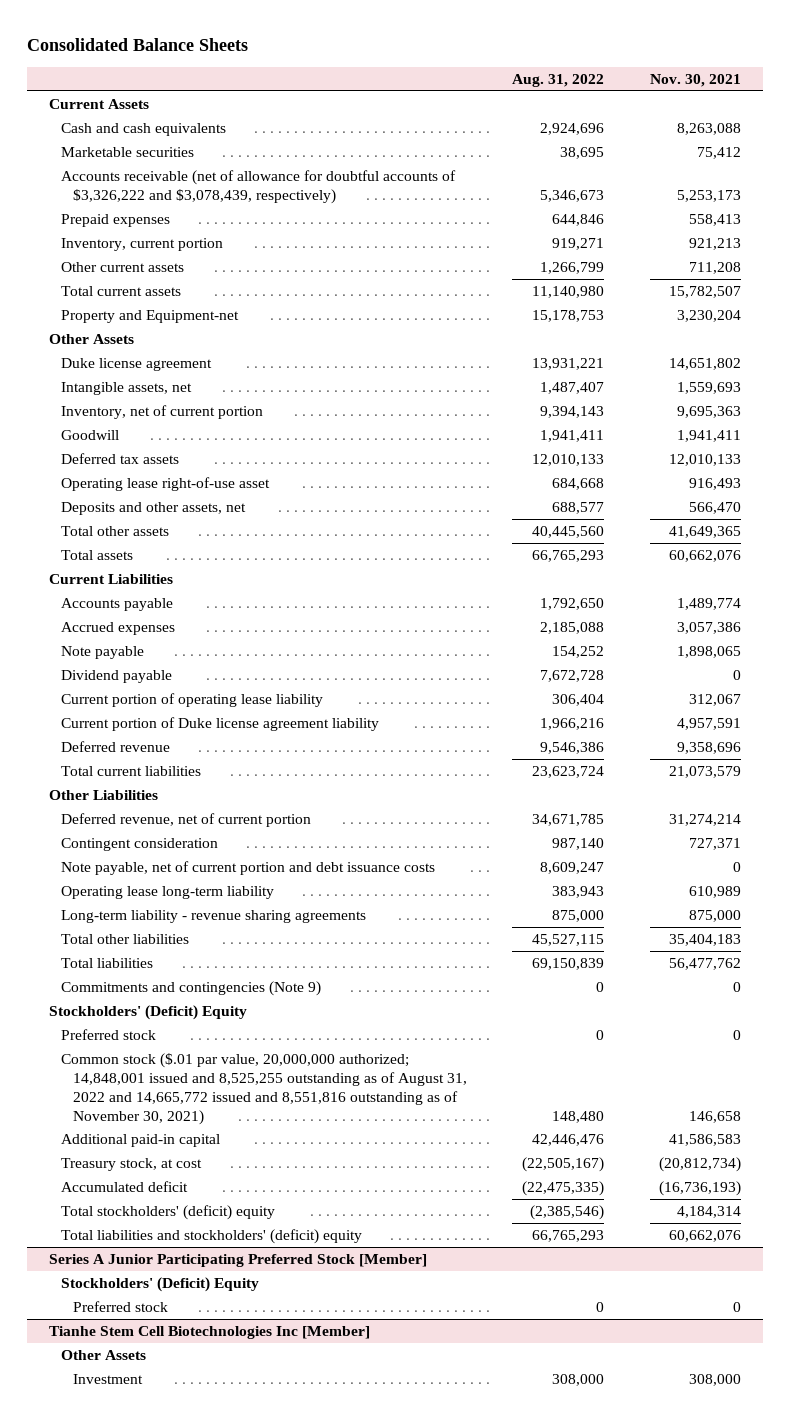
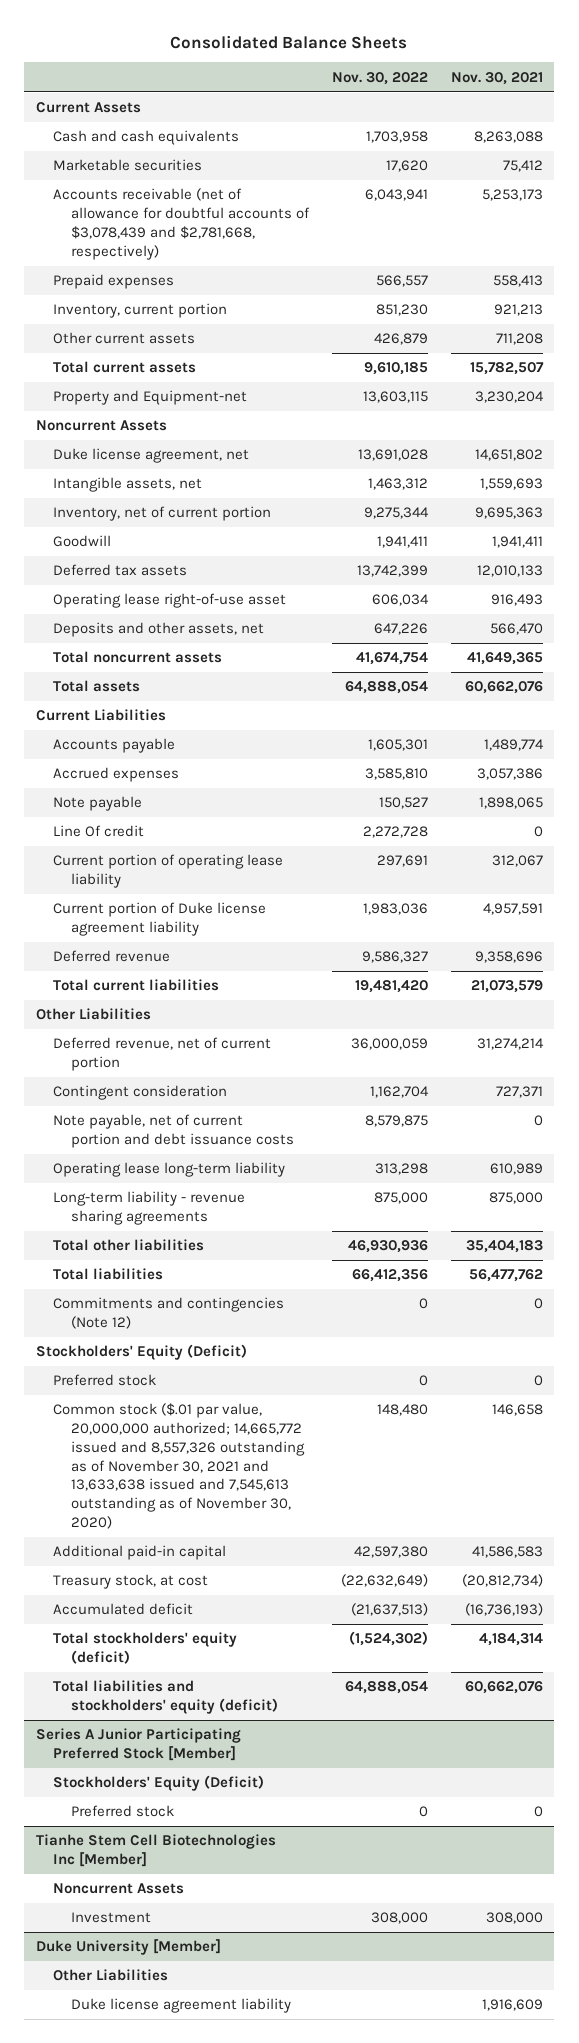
[512,73,605,87] Aug. 31, 2022 -> none
none -> [331,71,428,85] Nov. 30, 2022
[61,170,457,204] Accounts receivable (net of allowance for doubtful accounts of $3,326,222 and $3,078,439, respectively) -> [53,188,310,260] Accounts receivable (net of allowance for doubtful accounts of $3,078,439 and $2,781,668, respectively)
[49,334,135,345] Other Assets -> [35,420,167,432] Noncurrent Assets
[61,358,213,372] Duke license agreement -> [53,448,250,464] Duke license agreement, net
[61,526,170,537] Total other assets -> [53,651,223,664] Total noncurrent assets
[61,670,173,684] Dividend payable -> none
none -> [53,825,145,838] Line Of credit
[61,981,322,997] Commitments and contingencies (Note 9) -> [53,1297,285,1330] Commitments and contingencies (Note 12)
[49,1005,248,1021] Stockholders' (Deficit) Equity -> [35,1344,247,1361] Stockholders' Equity (Deficit)
[61,1053,468,1125] Common stock ($.01 par value, 20,000,000 authorized; 14,848,001 issued and 8,525,255 outstanding as of August 31, 2022 and 14,665,772 issued and 8,551,816 outstanding as of November 30, 2021) -> [53,1403,305,1529] Common stock ($.01 par value, 20,000,000 authorized; 14,665,772 issued and 8,557,326 outstanding as of November 30, 2021 and 13,633,638 issued and 7,545,613 outstanding as of November 30, 2020)
[61,1205,276,1221] Total stockholders' (deficit) equity -> [53,1632,238,1665] Total stockholders' equity (deficit)
[61,1229,363,1245] Total liabilities and stockholders' (deficit) equity -> [53,1680,278,1715] Total liabilities and stockholders' equity (deficit)
[61,1277,260,1293] Stockholders' (Deficit) Equity -> [53,1775,265,1792] Stockholders' Equity (Deficit)
[61,1350,147,1361] Other Assets -> [53,1883,185,1895] Noncurrent Assets
none -> [35,1939,221,1956] Duke University [Member]
none -> [53,1969,169,1982] Other Liabilities
none -> [70,1998,291,2014] Duke license agreement liability

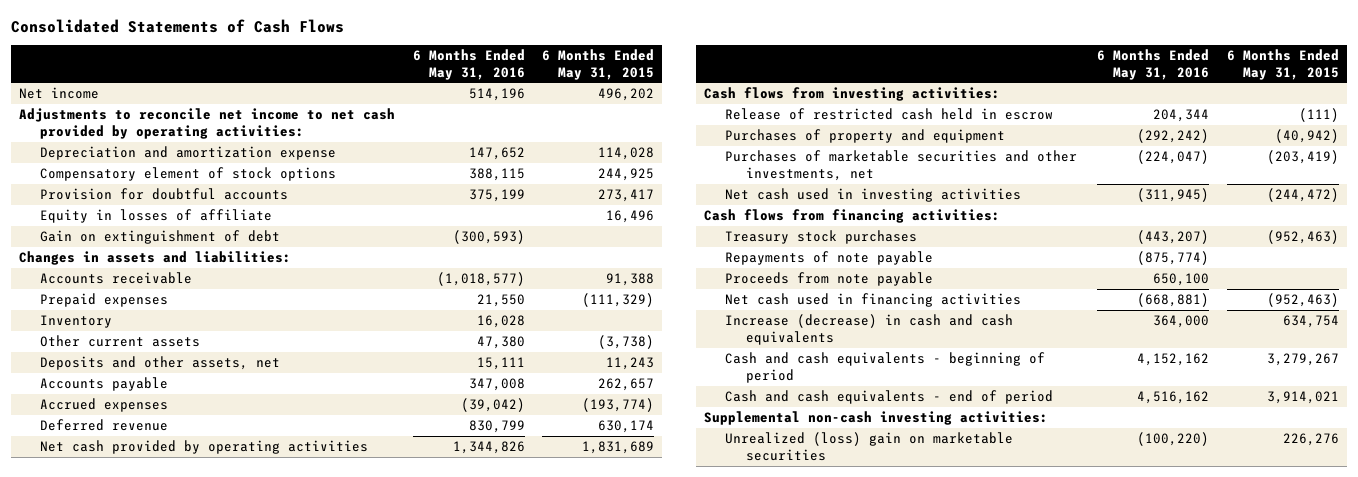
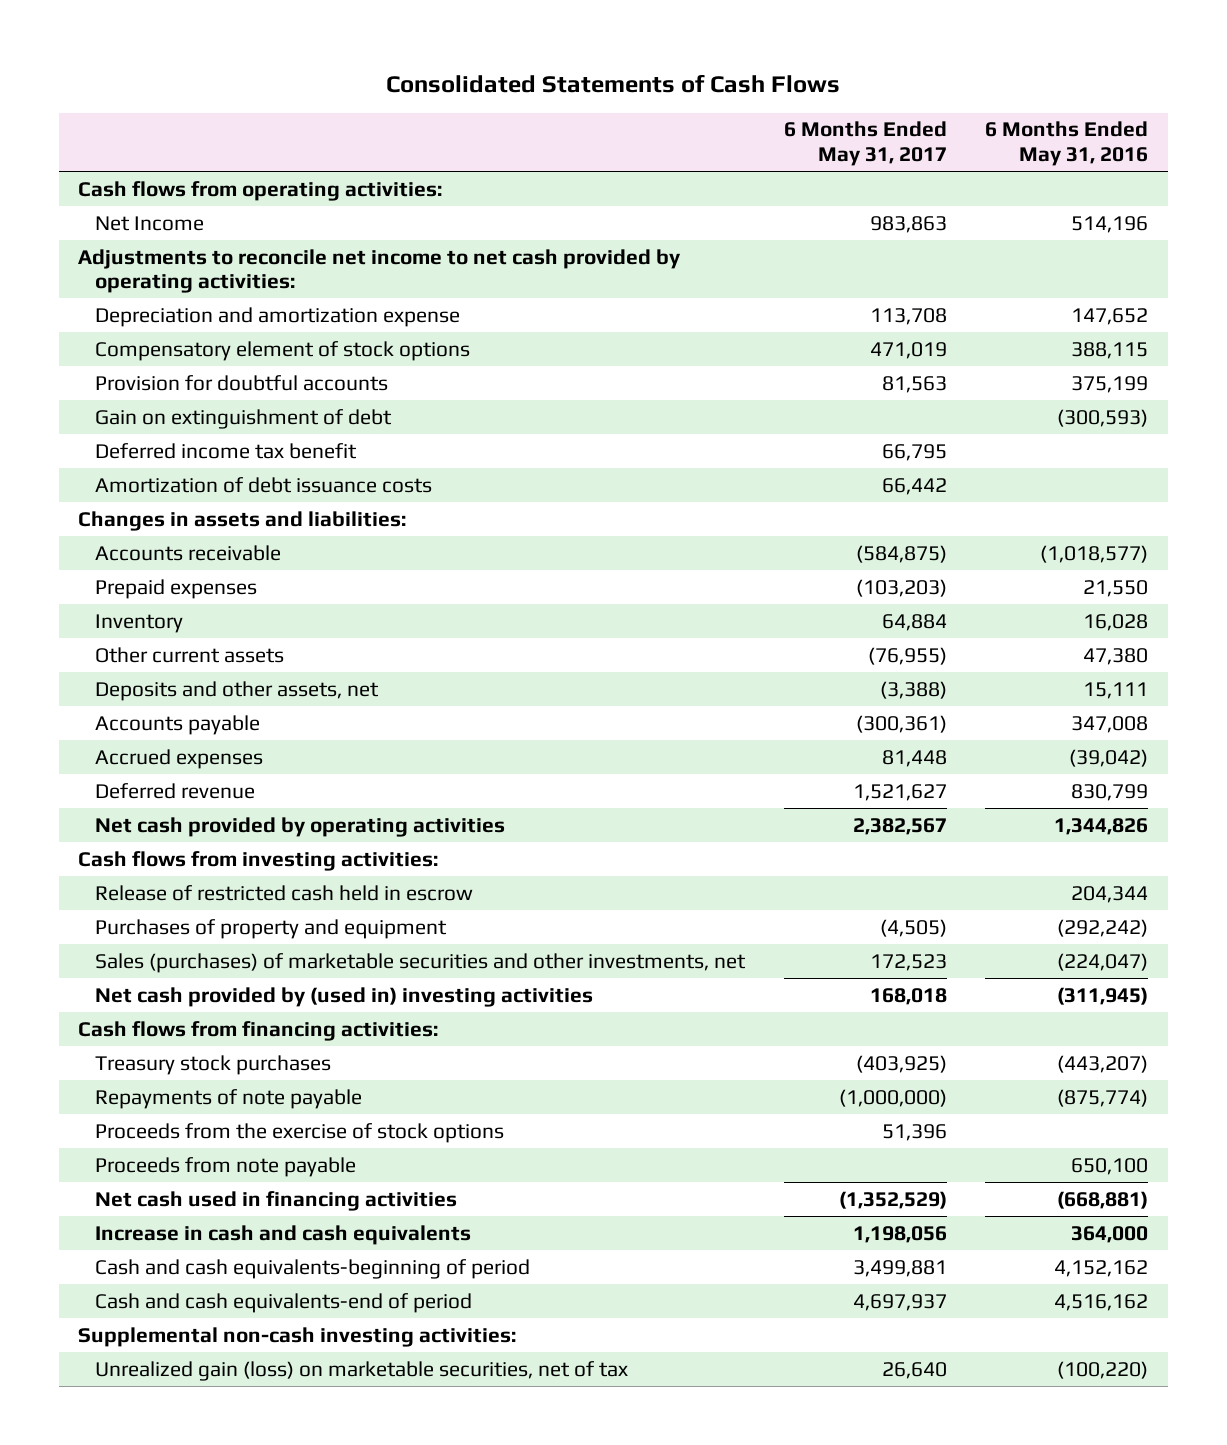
[541,49,654,80] 6 Months Ended May 31, 2015 -> none
none -> [783,121,947,166] 6 Months Ended May 31, 2017
none -> [78,180,443,201] Cash flows from operating activities:
[19,87,100,100] Net income -> [94,215,204,231] Net Income
[40,209,273,224] Equity in losses of affiliate -> none
none -> [94,442,357,459] Deferred income tax benefit
none -> [94,476,432,493] Amortization of debt issuance costs
[725,150,1078,181] Purchases of marketable securities and other investments, net -> [94,952,746,973] Sales (purchases) of marketable securities and other investments, net
[725,188,1022,203] Net cash used in investing activities -> [94,986,593,1007] Net cash provided by (used in) investing activities
none -> [94,1122,504,1143] Proceeds from the exercise of stock options
[725,314,1014,345] Increase (decrease) in cash and cash equivalents -> [94,1224,471,1245] Increase in cash and cash equivalents
[725,352,1046,383] Cash and cash equivalents - beginning of period -> [94,1258,530,1279] Cash and cash equivalents-beginning of period
[725,390,1054,405] Cash and cash equivalents - end of period -> [94,1292,472,1313] Cash and cash equivalents-end of period
[725,432,1014,461] Unrealized (loss) gain on marketable securities -> [94,1360,628,1381] Unrealized gain (loss) on marketable securities, net of tax

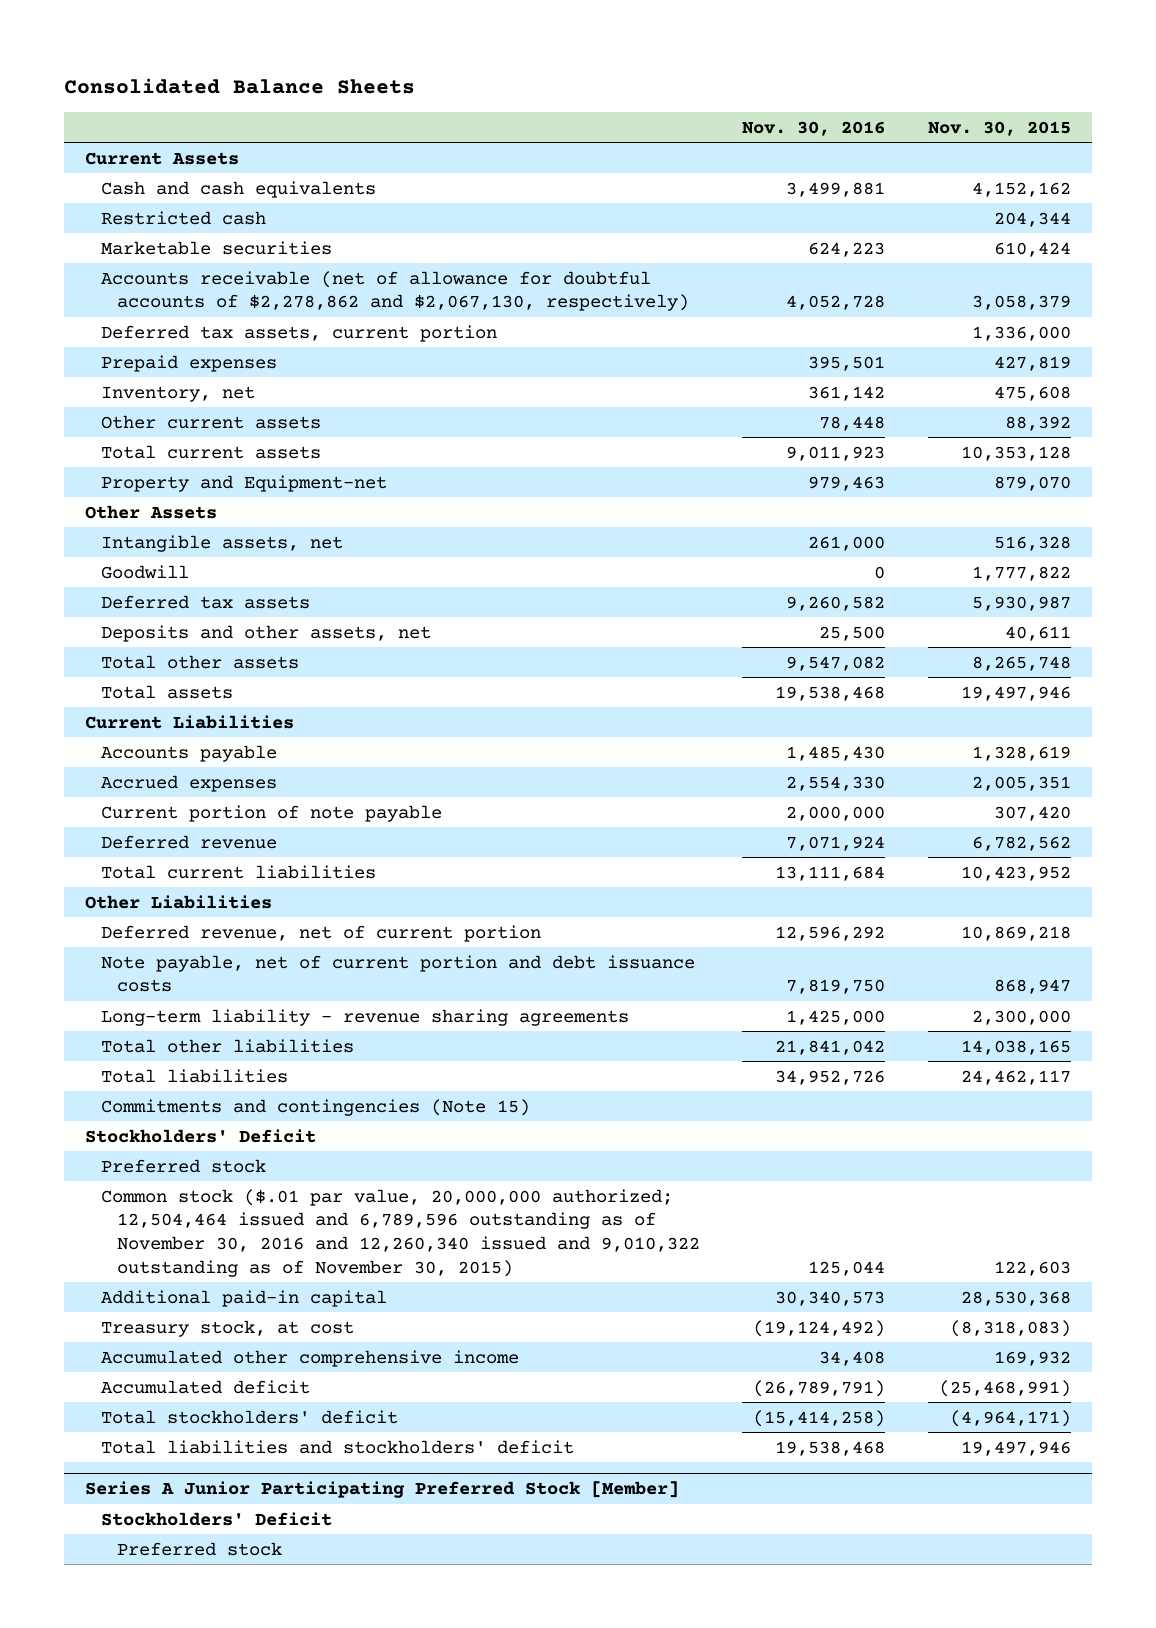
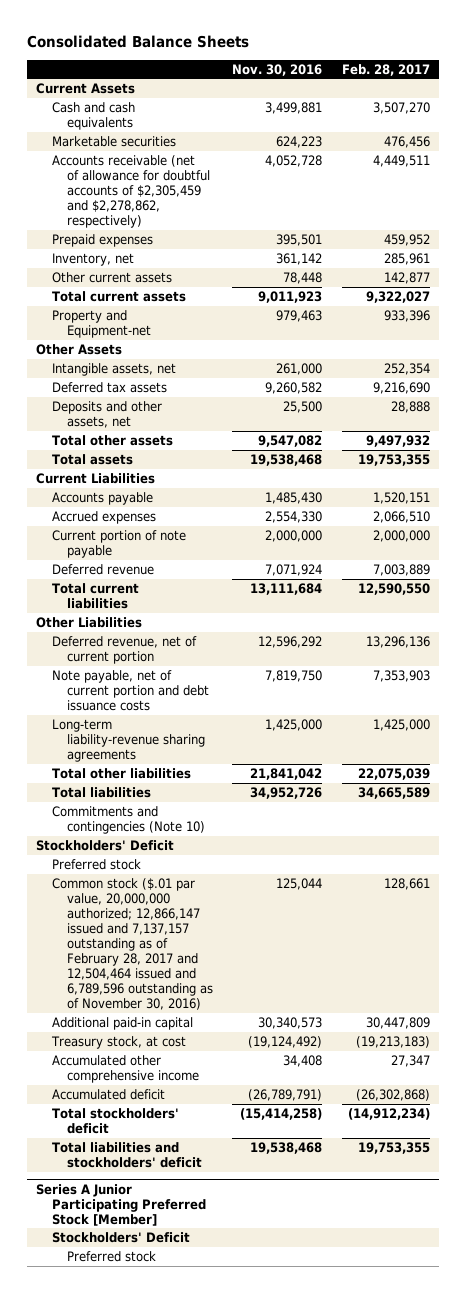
[927,120,1071,136] Nov. 30, 2015 -> none
none -> [341,63,430,76] Feb. 28, 2017
[101,210,267,225] Restricted cash -> none
[101,324,498,342] Deferred tax assets, current portion -> none
[101,270,689,312] Accounts receivable (net of allowance for doubtful accounts of $2,278,862 and $2,067,130, respectively) -> [51,155,211,229] Accounts receivable (net of allowance for doubtful accounts of $2,305,459 and $2,278,862, respectively)
[101,564,190,579] Goodwill -> none
[101,1008,630,1026] Long-term liability - revenue sharing agreements -> [51,719,206,763] Long-term liability-revenue sharing agreements
[101,1098,531,1116] Commitments and contingencies (Note 15) -> [51,806,206,835] Commitments and contingencies (Note 10)
[101,1188,700,1277] Common stock ($.01 par value, 20,000,000 authorized; 12,504,464 issued and 6,789,596 outstanding as of November 30, 2016 and 12,260,340 issued and 9,010,322 outstanding as of November 30, 2015) -> [51,878,214,1011] Common stock ($.01 par value, 20,000,000 authorized; 12,866,147 issued and 7,137,157 outstanding as of February 28, 2017 and 12,504,464 issued and 6,789,596 outstanding as of November 30, 2016)

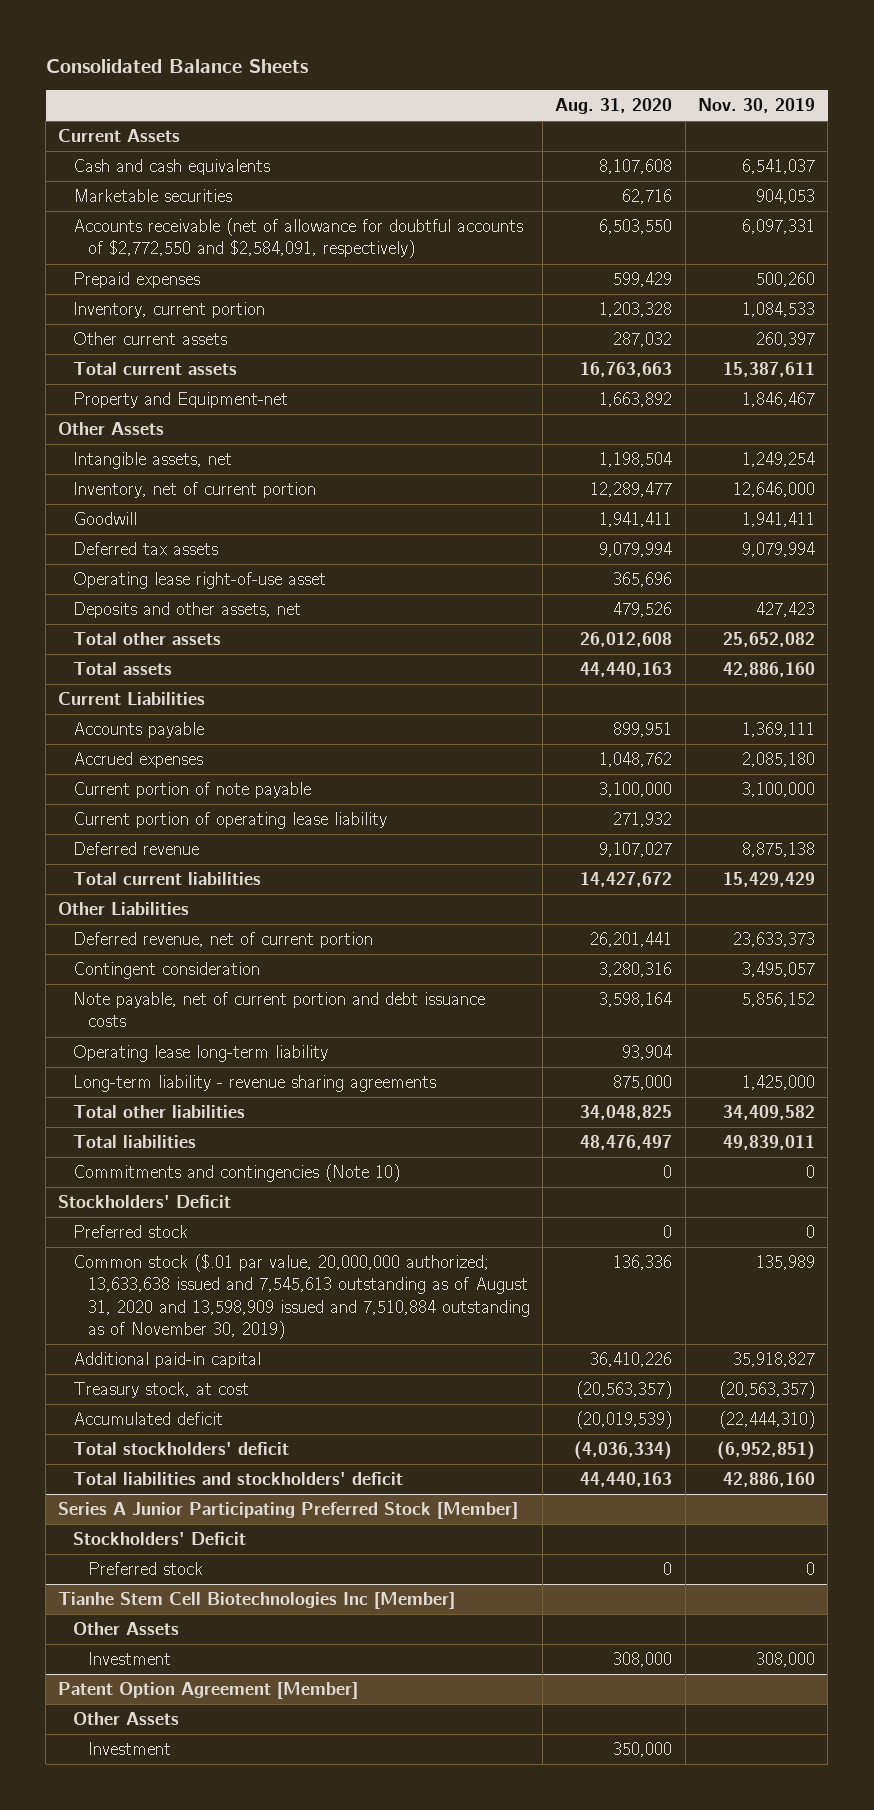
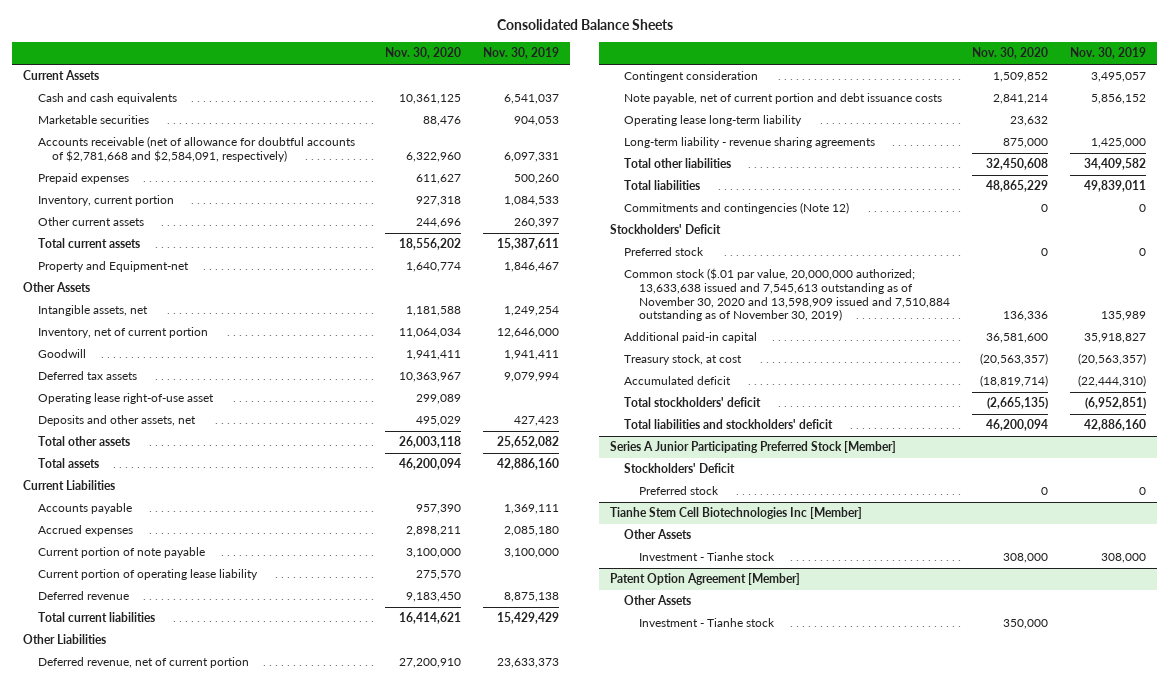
[555,98,673,115] Aug. 31, 2020 -> none
none -> [384,47,461,60] Nov. 30, 2020
[73,218,524,259] Accounts receivable (net of allowance for doubtful accounts of $2,772,550 and $2,584,091, respectively) -> [37,136,355,162] Accounts receivable (net of allowance for doubtful accounts of $2,781,668 and $2,584,091, respectively)
[73,1164,401,1183] Commitments and contingencies (Note 10) -> [624,202,850,215] Commitments and contingencies (Note 12)
[73,1254,530,1339] Common stock ($.01 par value, 20,000,000 authorized; 13,633,638 issued and 7,545,613 outstanding as of August 31, 2020 and 13,598,909 issued and 7,510,884 outstanding as of November 30, 2019) -> [624,268,950,322] Common stock ($.01 par value, 20,000,000 authorized; 13,633,638 issued and 7,545,613 outstanding as of November 30, 2020 and 13,598,909 issued and 7,510,884 outstanding as of November 30, 2019)
[87,1652,171,1666] Investment -> [638,552,775,562] Investment - Tianhe stock
[87,1742,171,1756] Investment -> [638,618,775,628] Investment - Tianhe stock

